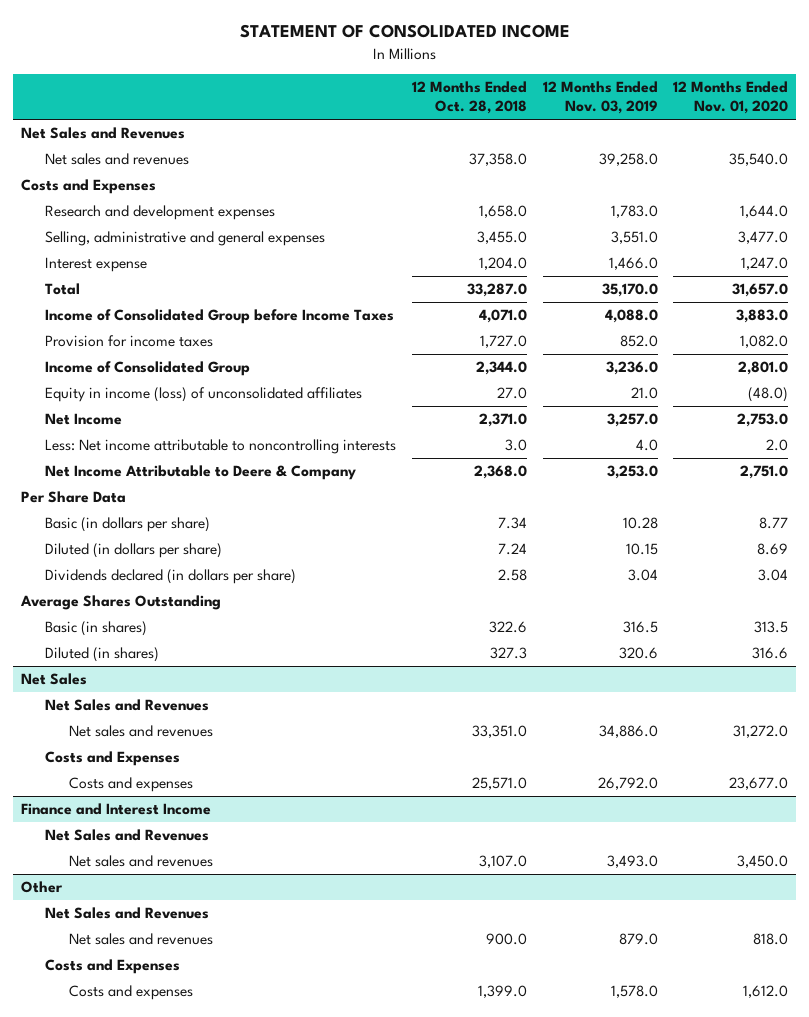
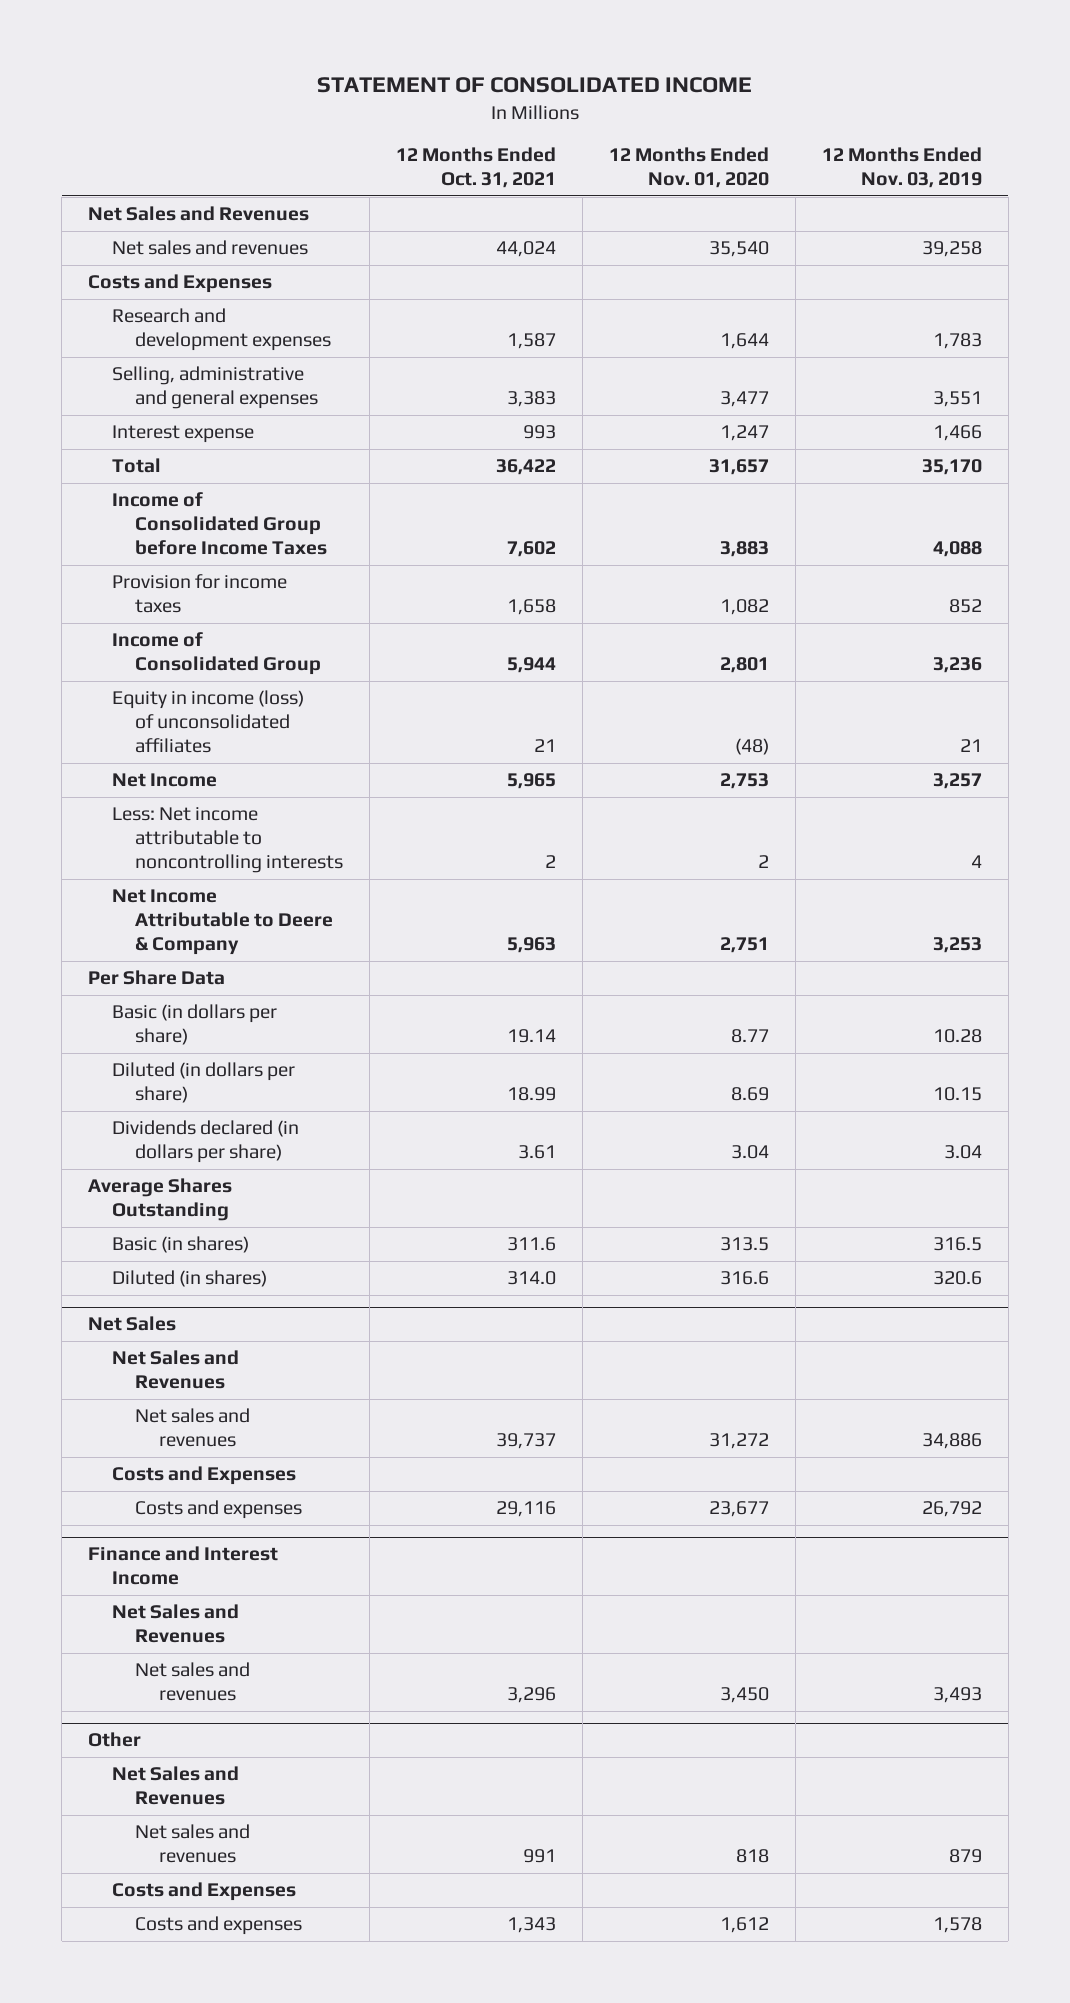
[411,81,527,115] 12 Months Ended Oct. 28, 2018 -> none
none -> [396,147,557,189] 12 Months Ended Oct. 31, 2021
[598,153,658,167] 39,258.0 -> [921,241,982,258] 39,258
[729,153,789,167] 35,540.0 -> [708,241,769,258] 35,540
[610,205,658,219] 1,783.0 -> [932,333,982,350] 1,783
[740,205,789,219] 1,644.0 -> [719,333,769,350] 1,644
[610,231,658,245] 3,551.0 -> [932,391,982,408] 3,551
[738,231,789,245] 3,477.0 -> [719,391,769,408] 3,477
[608,257,658,271] 1,466.0 -> [932,425,982,442] 1,466
[741,257,789,271] 1,247.0 -> [719,425,769,442] 1,247
[601,283,658,298] 35,170.0 -> [921,459,982,476] 35,170
[732,283,789,298] 31,657.0 -> [708,459,769,476] 31,657
[604,309,658,324] 4,088.0 -> [932,541,982,558] 4,088
[736,309,789,324] 3,883.0 -> [719,541,769,558] 3,883
[619,335,658,348] 852.0 -> [948,599,982,614] 852
[740,335,789,349] 1,082.0 -> [719,599,769,616] 1,082
[605,361,658,376] 3,236.0 -> [932,657,982,674] 3,236
[738,361,789,376] 2,801.0 -> [719,657,769,674] 2,801
[630,387,658,400] 21.0 -> [959,739,982,753] 21
[748,387,789,403] (48.0) -> [734,738,769,756] (48)
[606,413,658,428] 3,257.0 -> [932,773,982,790] 3,257
[737,413,789,428] 2,753.0 -> [719,773,769,790] 2,753
[635,439,658,452] 4.0 -> [970,855,982,869] 4
[766,439,789,452] 2.0 -> [757,855,769,869] 2
[606,465,658,480] 3,253.0 -> [932,937,982,954] 3,253
[740,465,789,480] 2,751.0 -> [719,937,769,954] 2,751
[598,725,658,739] 34,886.0 -> [921,1433,982,1450] 34,886
[733,725,789,739] 31,272.0 -> [708,1433,769,1450] 31,272
[597,777,658,791] 26,792.0 -> [921,1501,982,1518] 26,792
[729,777,789,791] 23,677.0 -> [708,1501,769,1518] 23,677
[606,855,658,869] 3,493.0 -> [932,1687,982,1704] 3,493
[737,855,789,869] 3,450.0 -> [719,1687,769,1704] 3,450
[618,933,658,946] 879.0 -> [948,1849,982,1864] 879
[753,933,789,946] 818.0 -> [735,1849,769,1864] 818
[610,985,658,999] 1,578.0 -> [932,1917,982,1934] 1,578
[743,985,789,999] 1,612.0 -> [719,1917,769,1934] 1,612

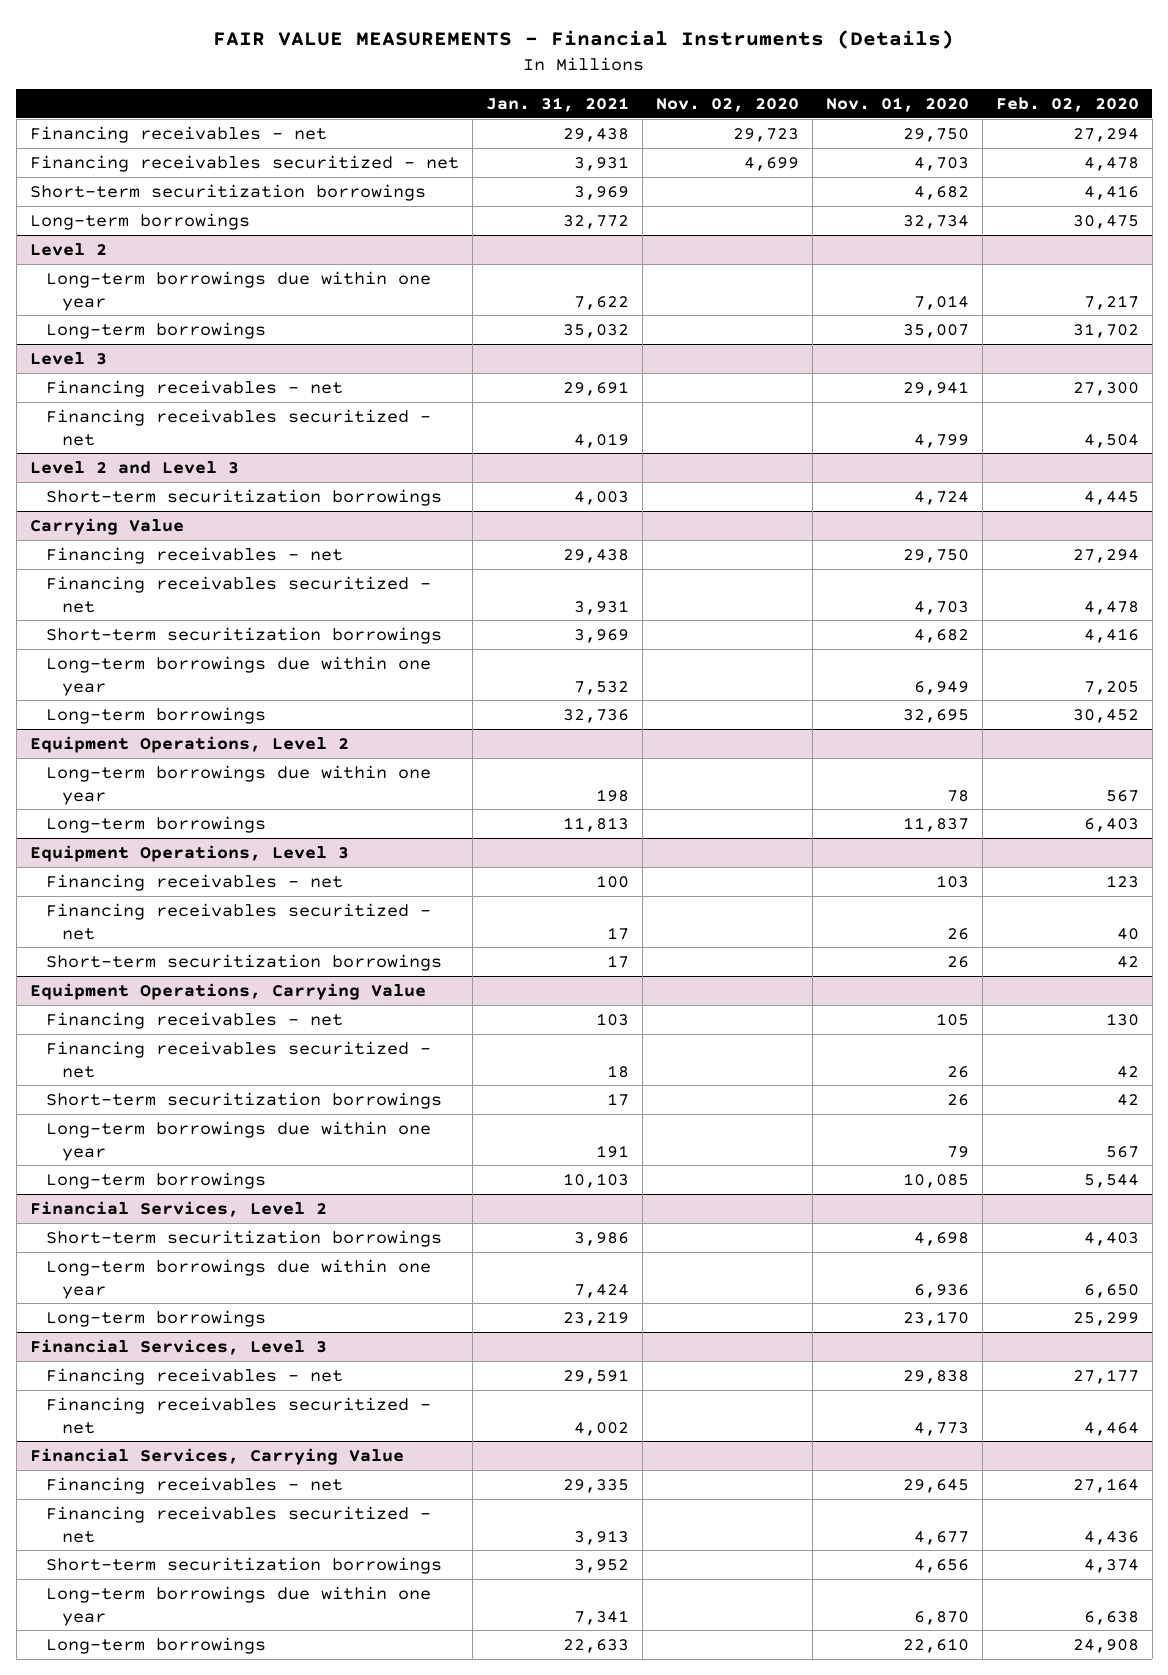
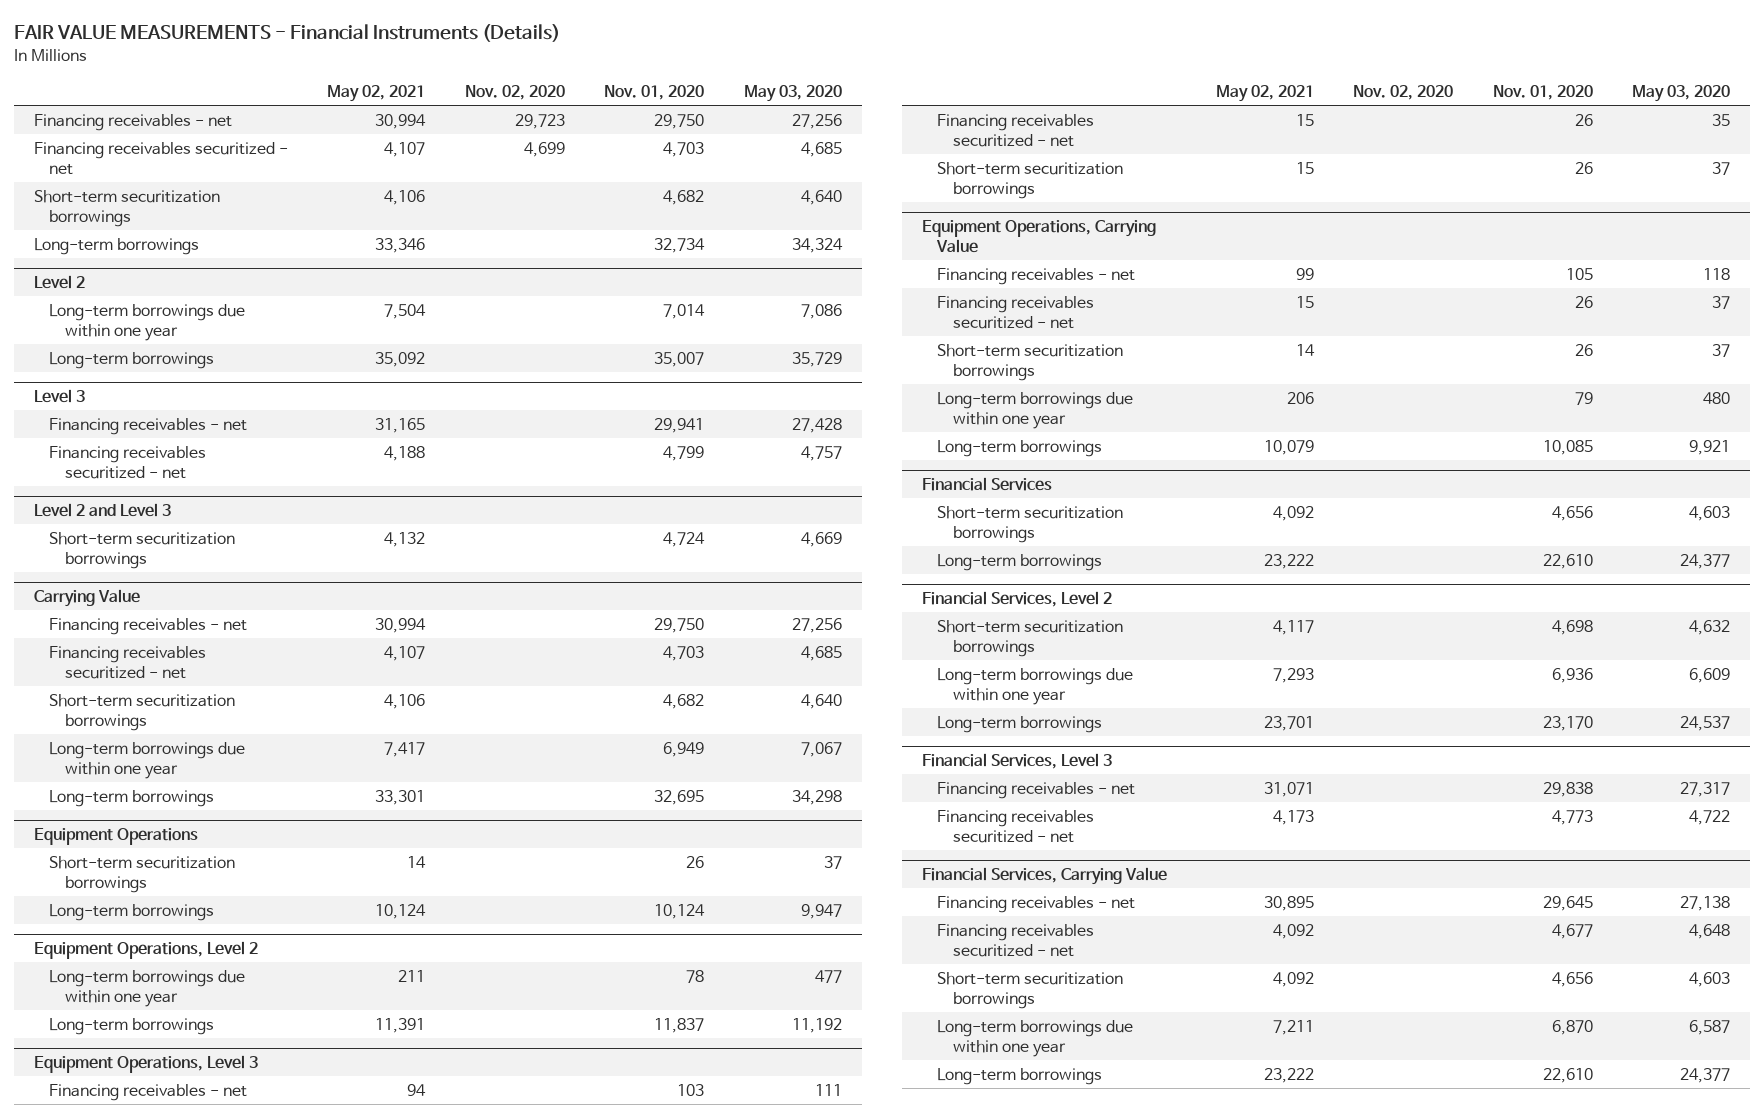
[485,96,629,112] Jan. 31, 2021 -> none
[995,96,1139,112] Feb. 02, 2020 -> none
none -> [327,85,426,103] May 02, 2021
none -> [744,85,843,103] May 03, 2020
none -> [33,827,198,845] Equipment Operations
none -> [49,855,236,894] Short-term securitization borrowings
none -> [49,903,215,921] Long-term borrowings
none -> [922,476,1053,491] Financial Services
none -> [937,505,1124,544] Short-term securitization borrowings
none -> [937,553,1103,571] Long-term borrowings

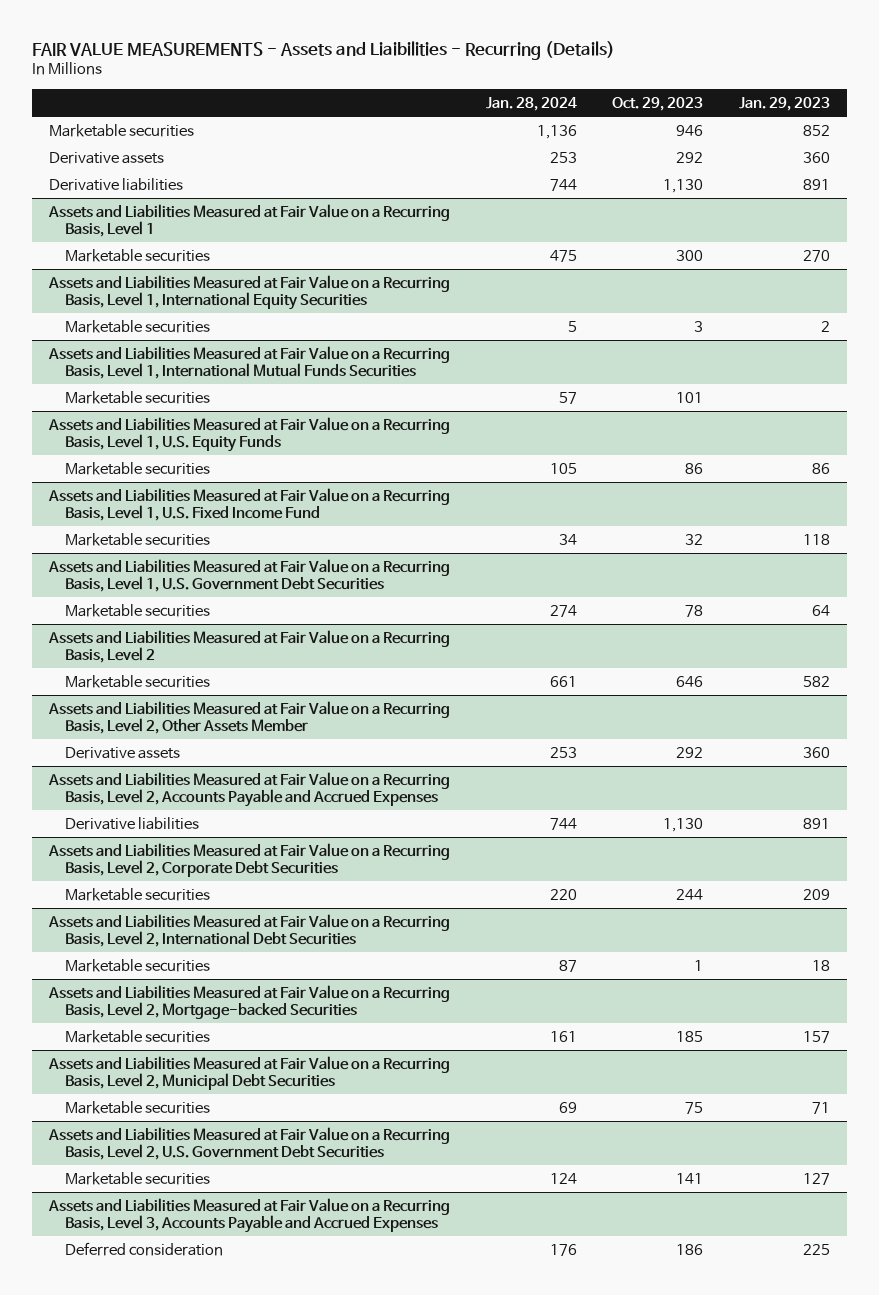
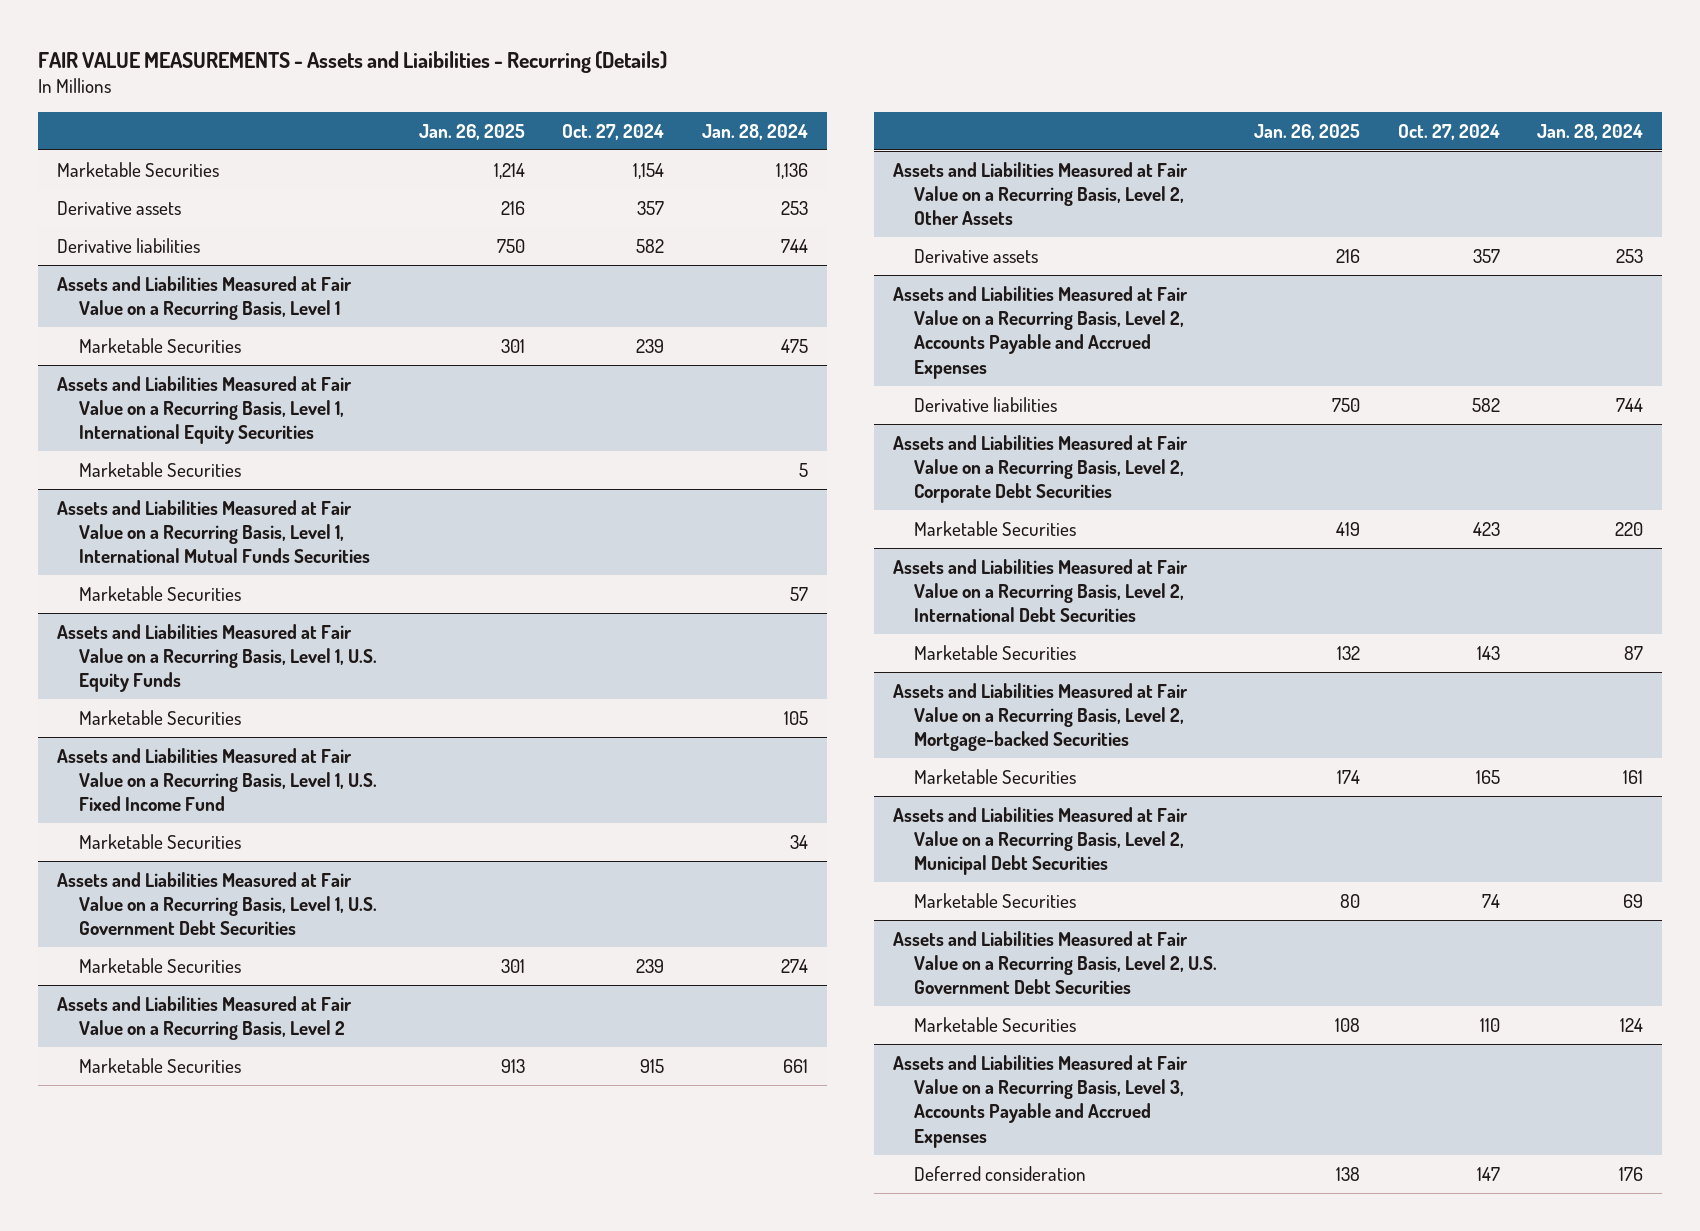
[612,97,704,112] Oct. 29, 2023 -> none
[738,97,830,112] Jan. 29, 2023 -> none
none -> [419,123,526,140] Jan. 26, 2025
none -> [562,123,665,140] Oct. 27, 2024
[49,123,195,137] Marketable securities -> [57,161,220,177] Marketable Securities
[64,248,210,262] Marketable securities -> [78,337,241,353] Marketable Securities
[64,319,210,333] Marketable securities -> [78,461,241,477] Marketable Securities
[64,390,210,404] Marketable securities -> [78,585,241,601] Marketable Securities
[64,461,210,475] Marketable securities -> [78,709,241,725] Marketable Securities
[64,532,210,546] Marketable securities -> [78,833,241,849] Marketable Securities
[64,603,210,617] Marketable securities -> [78,957,241,973] Marketable Securities
[64,674,210,688] Marketable securities -> [78,1057,241,1073] Marketable Securities
[48,700,451,735] Assets and Liabilities Measured at Fair Value on a Recurring Basis, Level 2, Other Assets Member -> [892,161,1188,226] Assets and Liabilities Measured at Fair Value on a Recurring Basis, Level 2, Other Assets
[64,887,210,901] Marketable securities -> [914,520,1077,536] Marketable Securities
[64,958,210,972] Marketable securities -> [914,644,1077,660] Marketable Securities
[64,1029,210,1043] Marketable securities -> [914,768,1077,784] Marketable Securities
[64,1100,210,1114] Marketable securities -> [914,892,1077,908] Marketable Securities
[64,1171,210,1185] Marketable securities -> [914,1016,1077,1032] Marketable Securities

